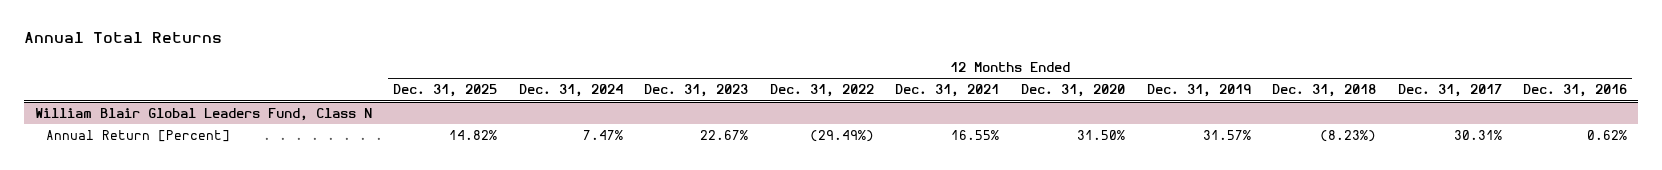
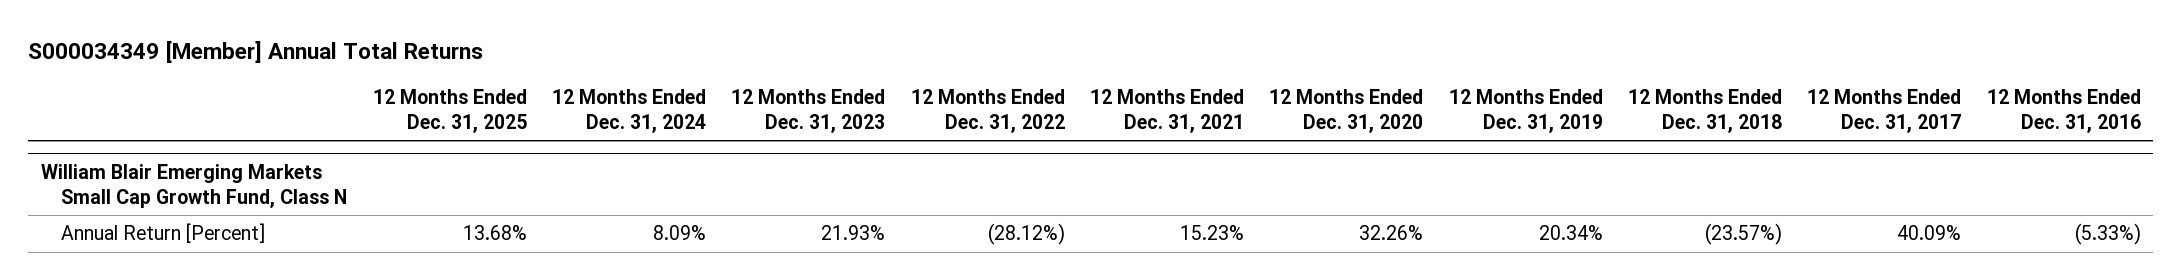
[23,32,222,44] Annual Total Returns -> [28,40,484,63] S000034349 [Member] Annual Total Returns
[34,107,372,121] William Blair Global Leaders Fund, Class N -> none
none -> [41,163,348,208] William Blair Emerging Markets Small Cap Growth Fund, Class N
[449,129,498,140] 14.82% -> [462,225,527,241] 13.68%
[582,129,623,140] 7.47% -> [652,225,706,241] 8.09%
[700,129,749,140] 22.67% -> [821,225,886,241] 21.93%
[809,129,874,142] (29.49%) -> [987,223,1065,246] (28.12%)
[951,129,1000,140] 16.55% -> [1179,225,1244,241] 15.23%
[1076,129,1125,140] 31.50% -> [1359,225,1424,241] 32.26%
[1202,129,1251,140] 31.57% -> [1538,225,1603,241] 20.34%
[1320,129,1377,142] (8.23%) -> [1704,223,1782,246] (23.57%)
[1453,129,1502,140] 30.31% -> [1897,225,1962,241] 40.09%
[1587,129,1628,140] 0.62% -> [2074,223,2141,246] (5.33%)

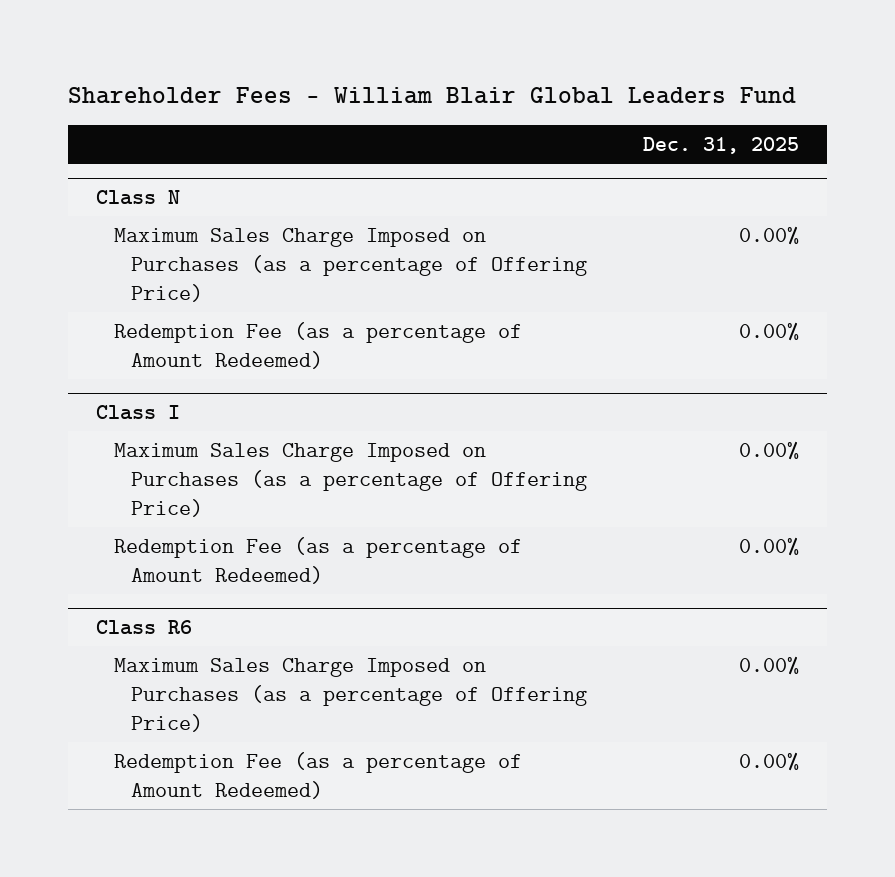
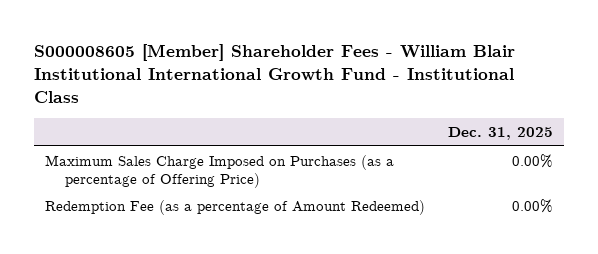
[68,86,797,104] Shareholder Fees - William Blair Global Leaders Fund -> [34,44,516,104] S000008605 [Member] Shareholder Fees - William Blair Institutional International Growth Fund - Institutional Class
[96,190,181,206] Class N -> none
[96,405,181,421] Class I -> none
[113,442,588,517] Maximum Sales Charge Imposed on Purchases (as a percentage of Offering Price) -> none
[113,536,522,584] Redemption Fee (as a percentage of Amount Redeemed) -> none
[96,620,193,636] Class R6 -> none
[113,657,588,732] Maximum Sales Charge Imposed on Purchases (as a percentage of Offering Price) -> none
[113,751,522,799] Redemption Fee (as a percentage of Amount Redeemed) -> none

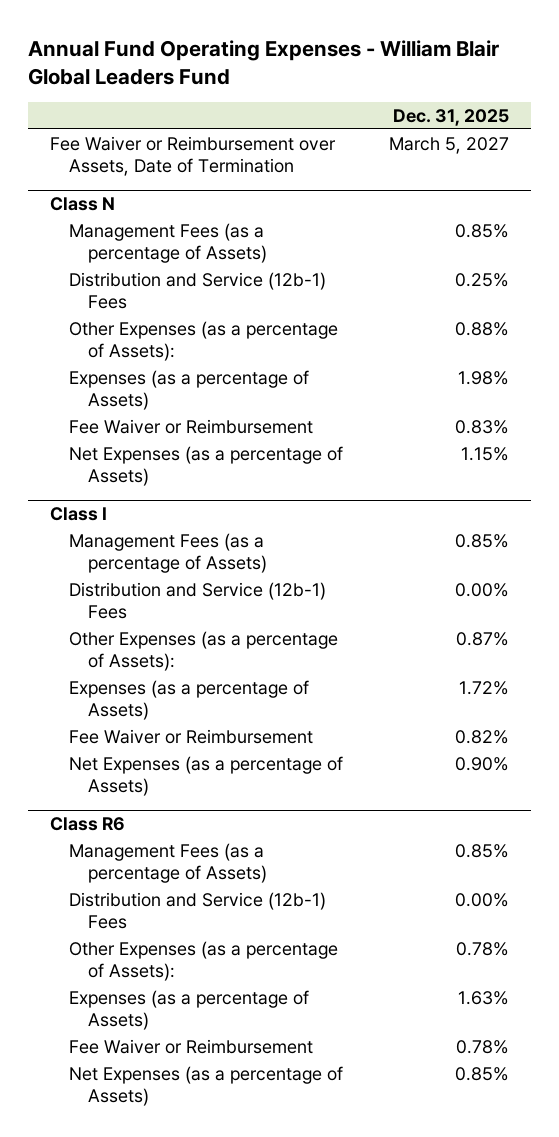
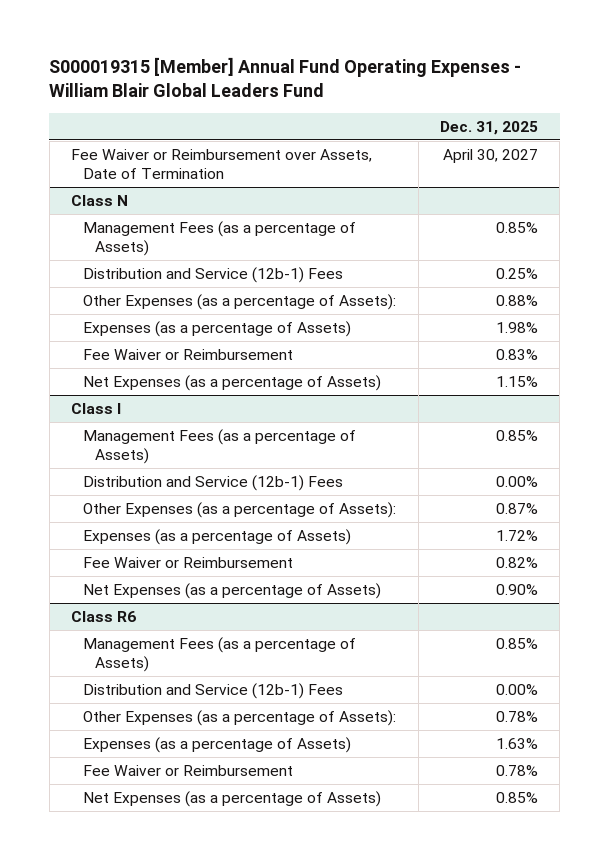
[27,39,499,85] Annual Fund Operating Expenses - William Blair Global Leaders Fund -> [49,57,522,98] S000019315 [Member] Annual Fund Operating Expenses - William Blair Global Leaders Fund
[388,136,509,154] March 5, 2027 -> [442,149,538,164] April 30, 2027

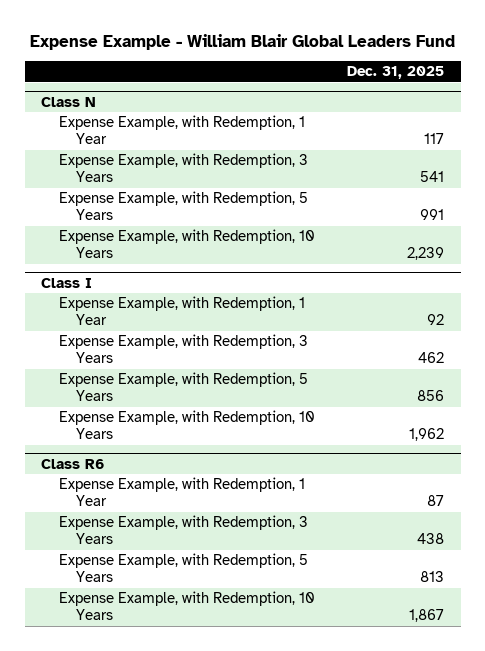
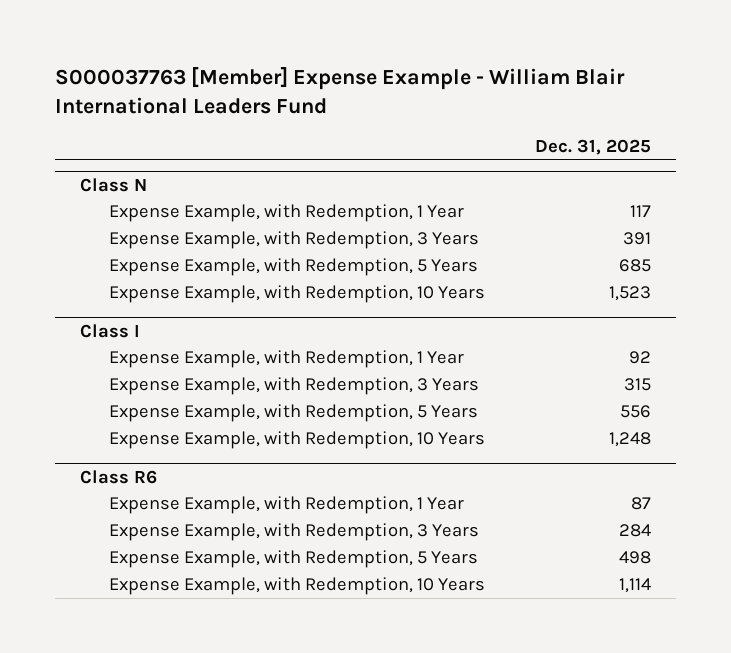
[29,33,455,50] Expense Example - William Blair Global Leaders Fund -> [55,67,626,115] S000037763 [Member] Expense Example - William Blair International Leaders Fund
[420,171,445,183] 541 -> [623,232,652,246] 391
[420,209,445,221] 991 -> [619,259,652,273] 685
[407,247,445,261] 2,239 -> [609,286,652,302] 1,523
[418,352,445,364] 462 -> [624,378,652,392] 315
[417,390,445,402] 856 -> [620,405,652,419] 556
[409,428,445,442] 1,962 -> [609,432,652,448] 1,248
[417,533,445,545] 438 -> [619,524,652,538] 284
[420,571,445,583] 813 -> [619,551,652,565] 498
[409,609,445,623] 1,867 -> [619,578,652,594] 1,114

